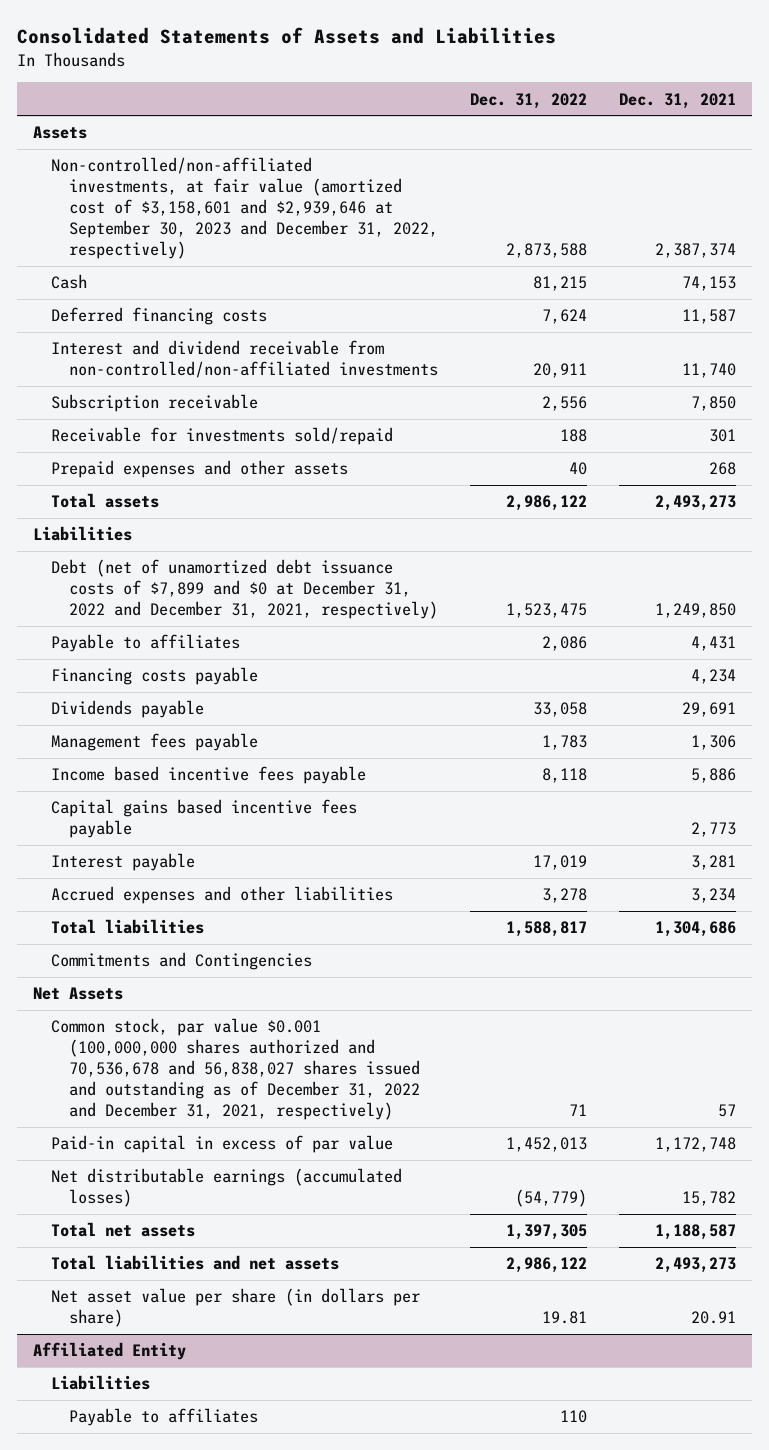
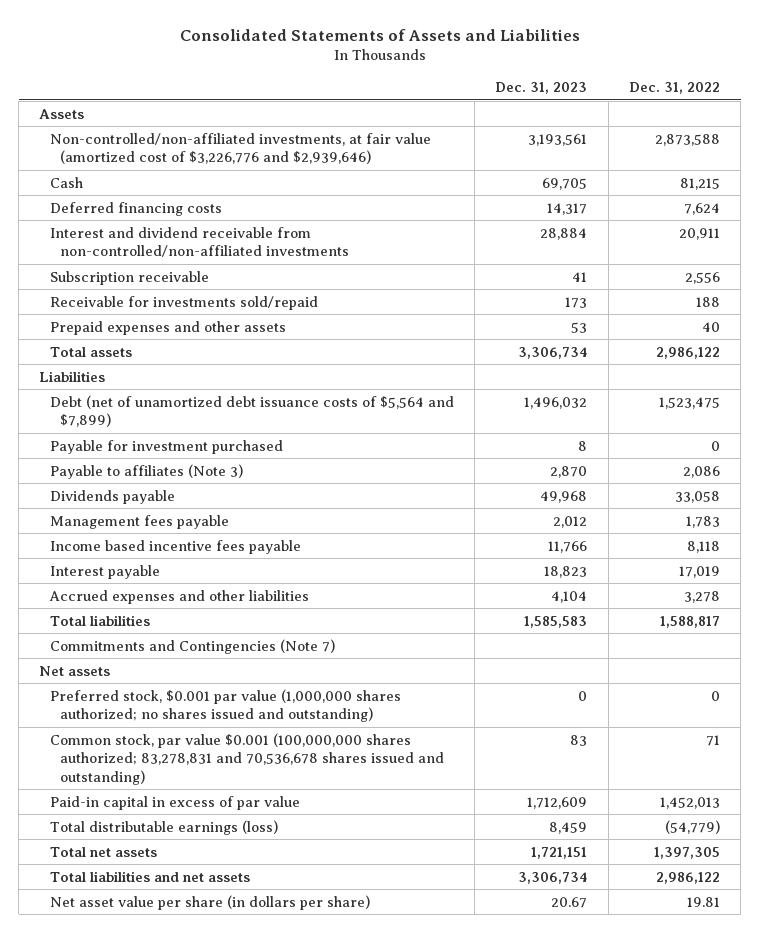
[618,92,736,109] Dec. 31, 2021 -> none
none -> [495,82,588,95] Dec. 31, 2023
[51,157,439,259] Non-controlled/non-affiliated investments, at fair value (amortized cost of $3,158,601 and $2,939,646 at September 30, 2023 and December 31, 2022, respectively) -> [49,132,431,165] Non-controlled/non-affiliated investments, at fair value (amortized cost of $3,226,776 and $2,939,646)
[51,667,259,686] Financing costs payable -> none
[51,559,439,620] Debt (net of unamortized debt issuance costs of $7,899 and $0 at December 31, 2022 and December 31, 2021, respectively) -> [49,394,454,428] Debt (net of unamortized debt issuance costs of $5,564 and $7,899)
none -> [49,439,283,454] Payable for investment purchased
[51,634,241,653] Payable to affiliates -> [49,463,243,479] Payable to affiliates (Note 3)
[51,799,358,839] Capital gains based incentive fees payable -> none
[51,952,313,971] Commitments and Contingencies -> [49,638,335,654] Commitments and Contingencies (Note 7)
[33,987,124,1001] Net Assets -> [39,665,111,676] Net assets
none -> [49,688,401,723] Preferred stock, $0.001 par value (1,000,000 shares authorized; no shares issued and outstanding)
[51,1018,421,1120] Common stock, par value $0.001 (100,000,000 shares authorized and 70,536,678 and 56,838,027 shares issued and outstanding as of December 31, 2022 and December 31, 2021, respectively) -> [49,732,445,785] Common stock, par value $0.001 (100,000,000 shares authorized; 83,278,831 and 70,536,678 shares issued and outstanding)
[51,1168,403,1208] Net distributable earnings (accumulated losses) -> [49,819,278,835] Total distributable earnings (loss)
[33,1342,187,1361] Affiliated Entity -> none
[51,1375,151,1391] Liabilities -> none
[69,1408,259,1427] Payable to affiliates -> none

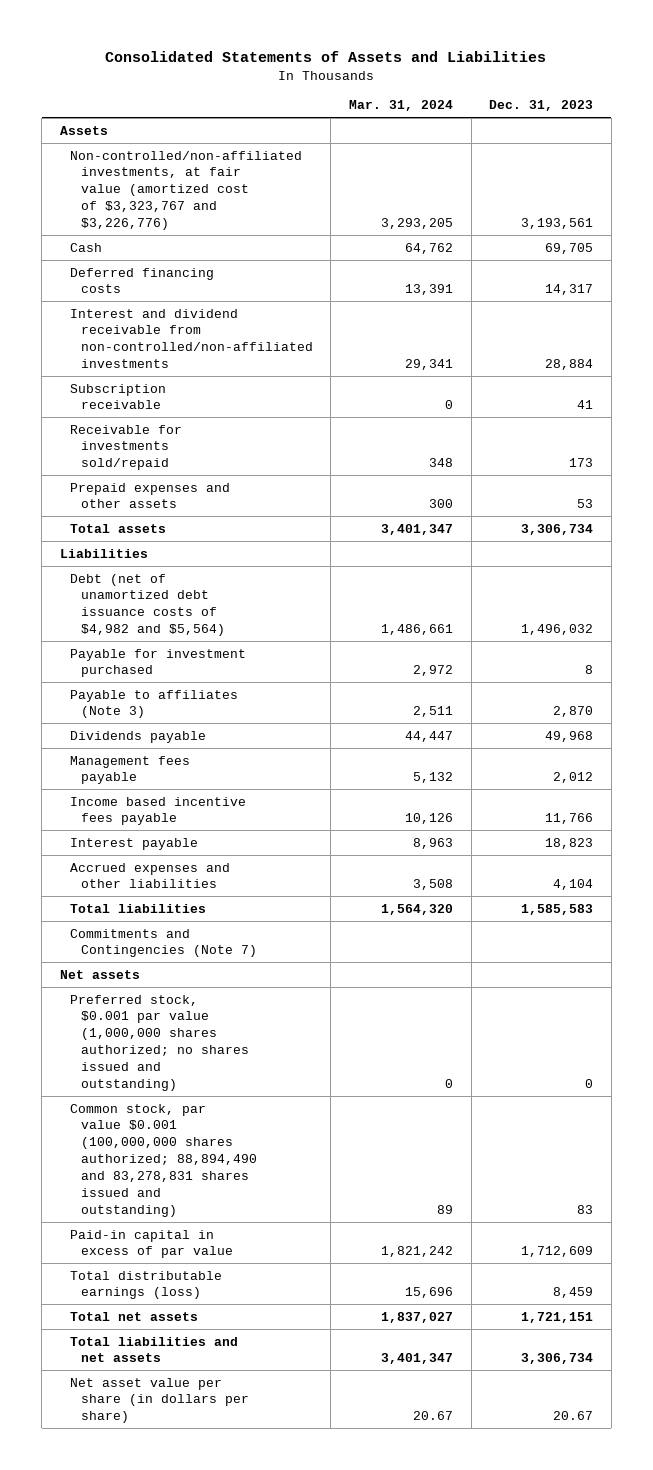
[628,82,720,95] Dec. 31, 2022 -> none
none -> [349,100,454,112] Mar. 31, 2024
[49,132,431,165] Non-controlled/non-affiliated investments, at fair value (amortized cost of $3,226,776 and $2,939,646) -> [70,150,303,231] Non-controlled/non-affiliated investments, at fair value (amortized cost of $3,323,767 and $3,226,776)
[49,394,454,428] Debt (net of unamortized debt issuance costs of $5,564 and $7,899) -> [70,573,225,637] Debt (net of unamortized debt issuance costs of $4,982 and $5,564)
[49,732,445,785] Common stock, par value $0.001 (100,000,000 shares authorized; 83,278,831 and 70,536,678 shares issued and outstanding) -> [70,1103,257,1217] Common stock, par value $0.001 (100,000,000 shares authorized; 88,894,490 and 83,278,831 shares issued and outstanding)

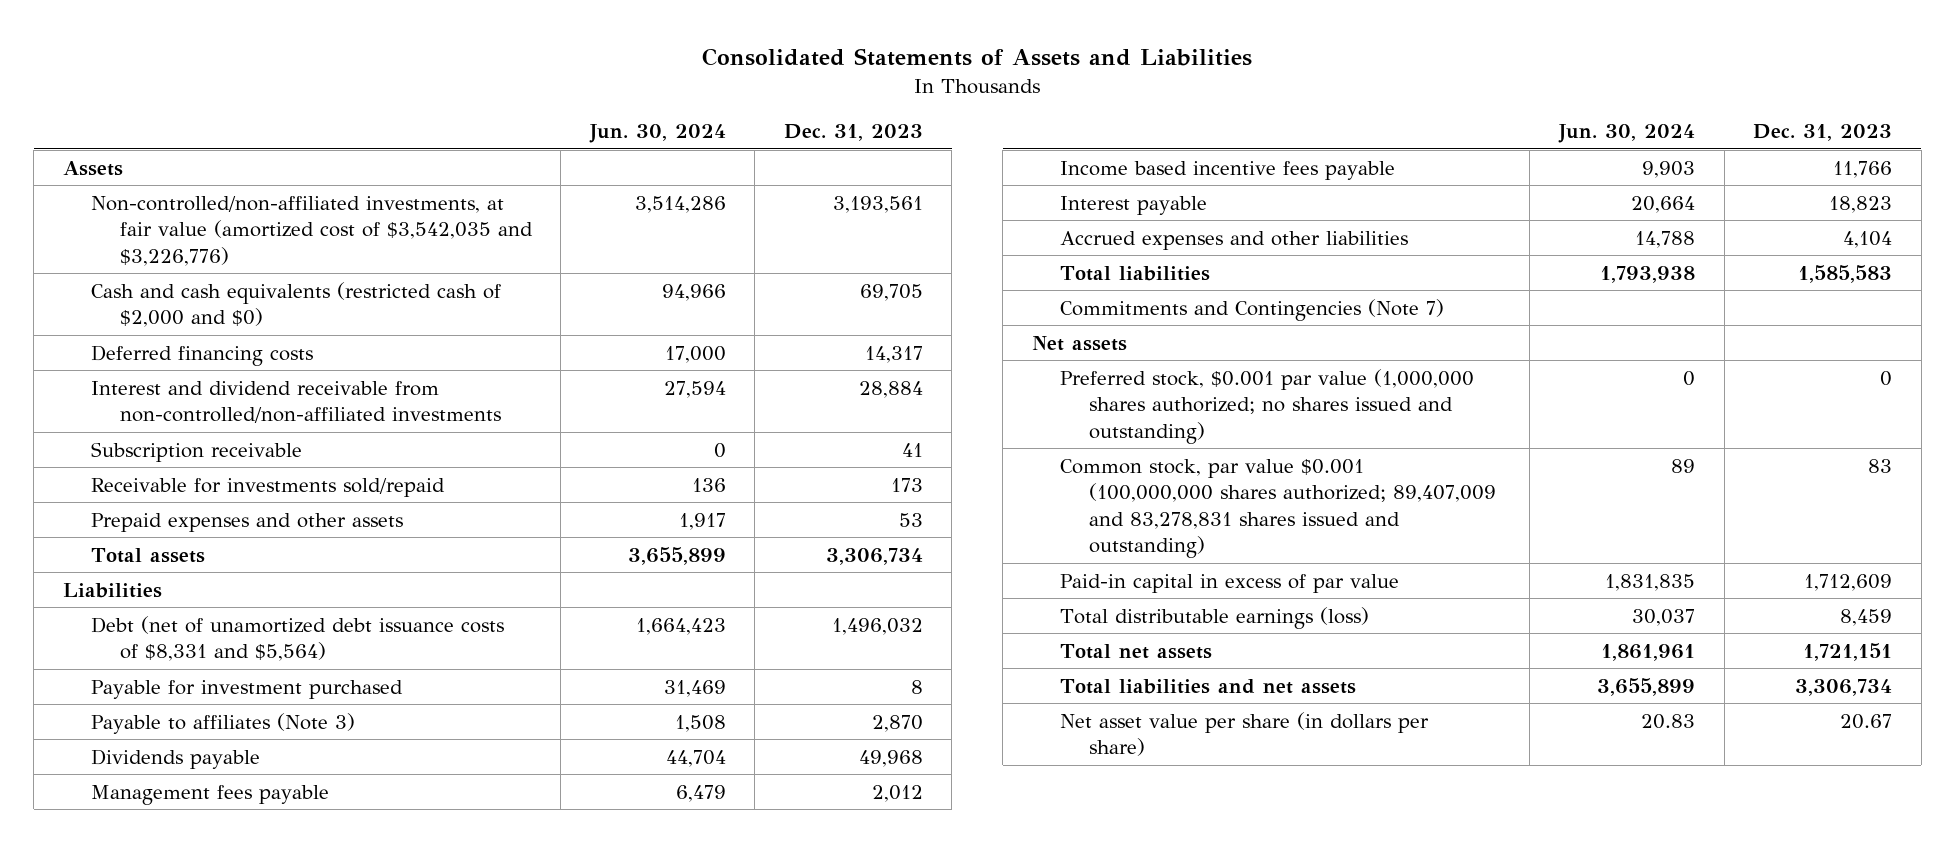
[349,100,454,112] Mar. 31, 2024 -> none
none -> [588,124,726,144] Jun. 30, 2024
[70,150,303,231] Non-controlled/non-affiliated investments, at fair value (amortized cost of $3,323,767 and $3,226,776) -> [91,195,533,266] Non-controlled/non-affiliated investments, at fair value (amortized cost of $3,542,035 and $3,226,776)
[70,242,103,252] Cash -> [91,281,502,328] Cash and cash equivalents (restricted cash of $2,000 and $0)
[70,573,225,637] Debt (net of unamortized debt issuance costs of $4,982 and $5,564) -> [91,615,505,662] Debt (net of unamortized debt issuance costs of $8,331 and $5,564)
[70,1103,257,1217] Common stock, par value $0.001 (100,000,000 shares authorized; 88,894,490 and 83,278,831 shares issued and outstanding) -> [1060,458,1496,559] Common stock, par value $0.001 (100,000,000 shares authorized; 89,407,009 and 83,278,831 shares issued and outstanding)

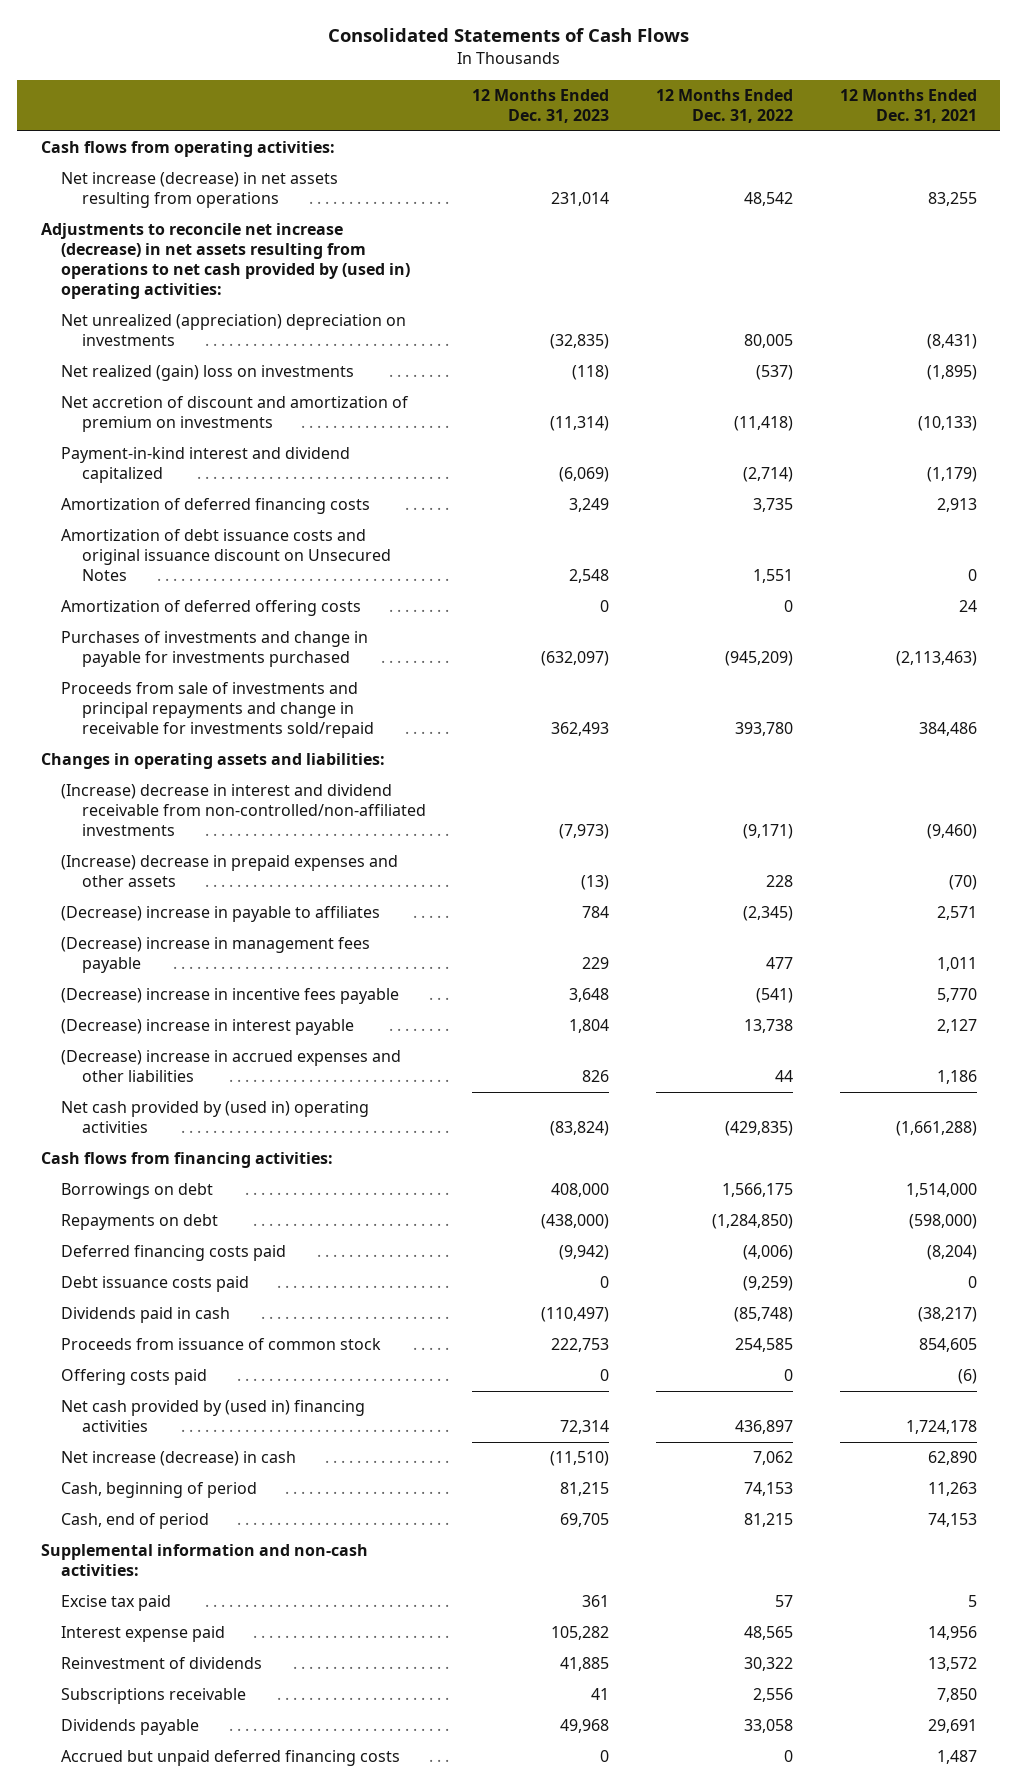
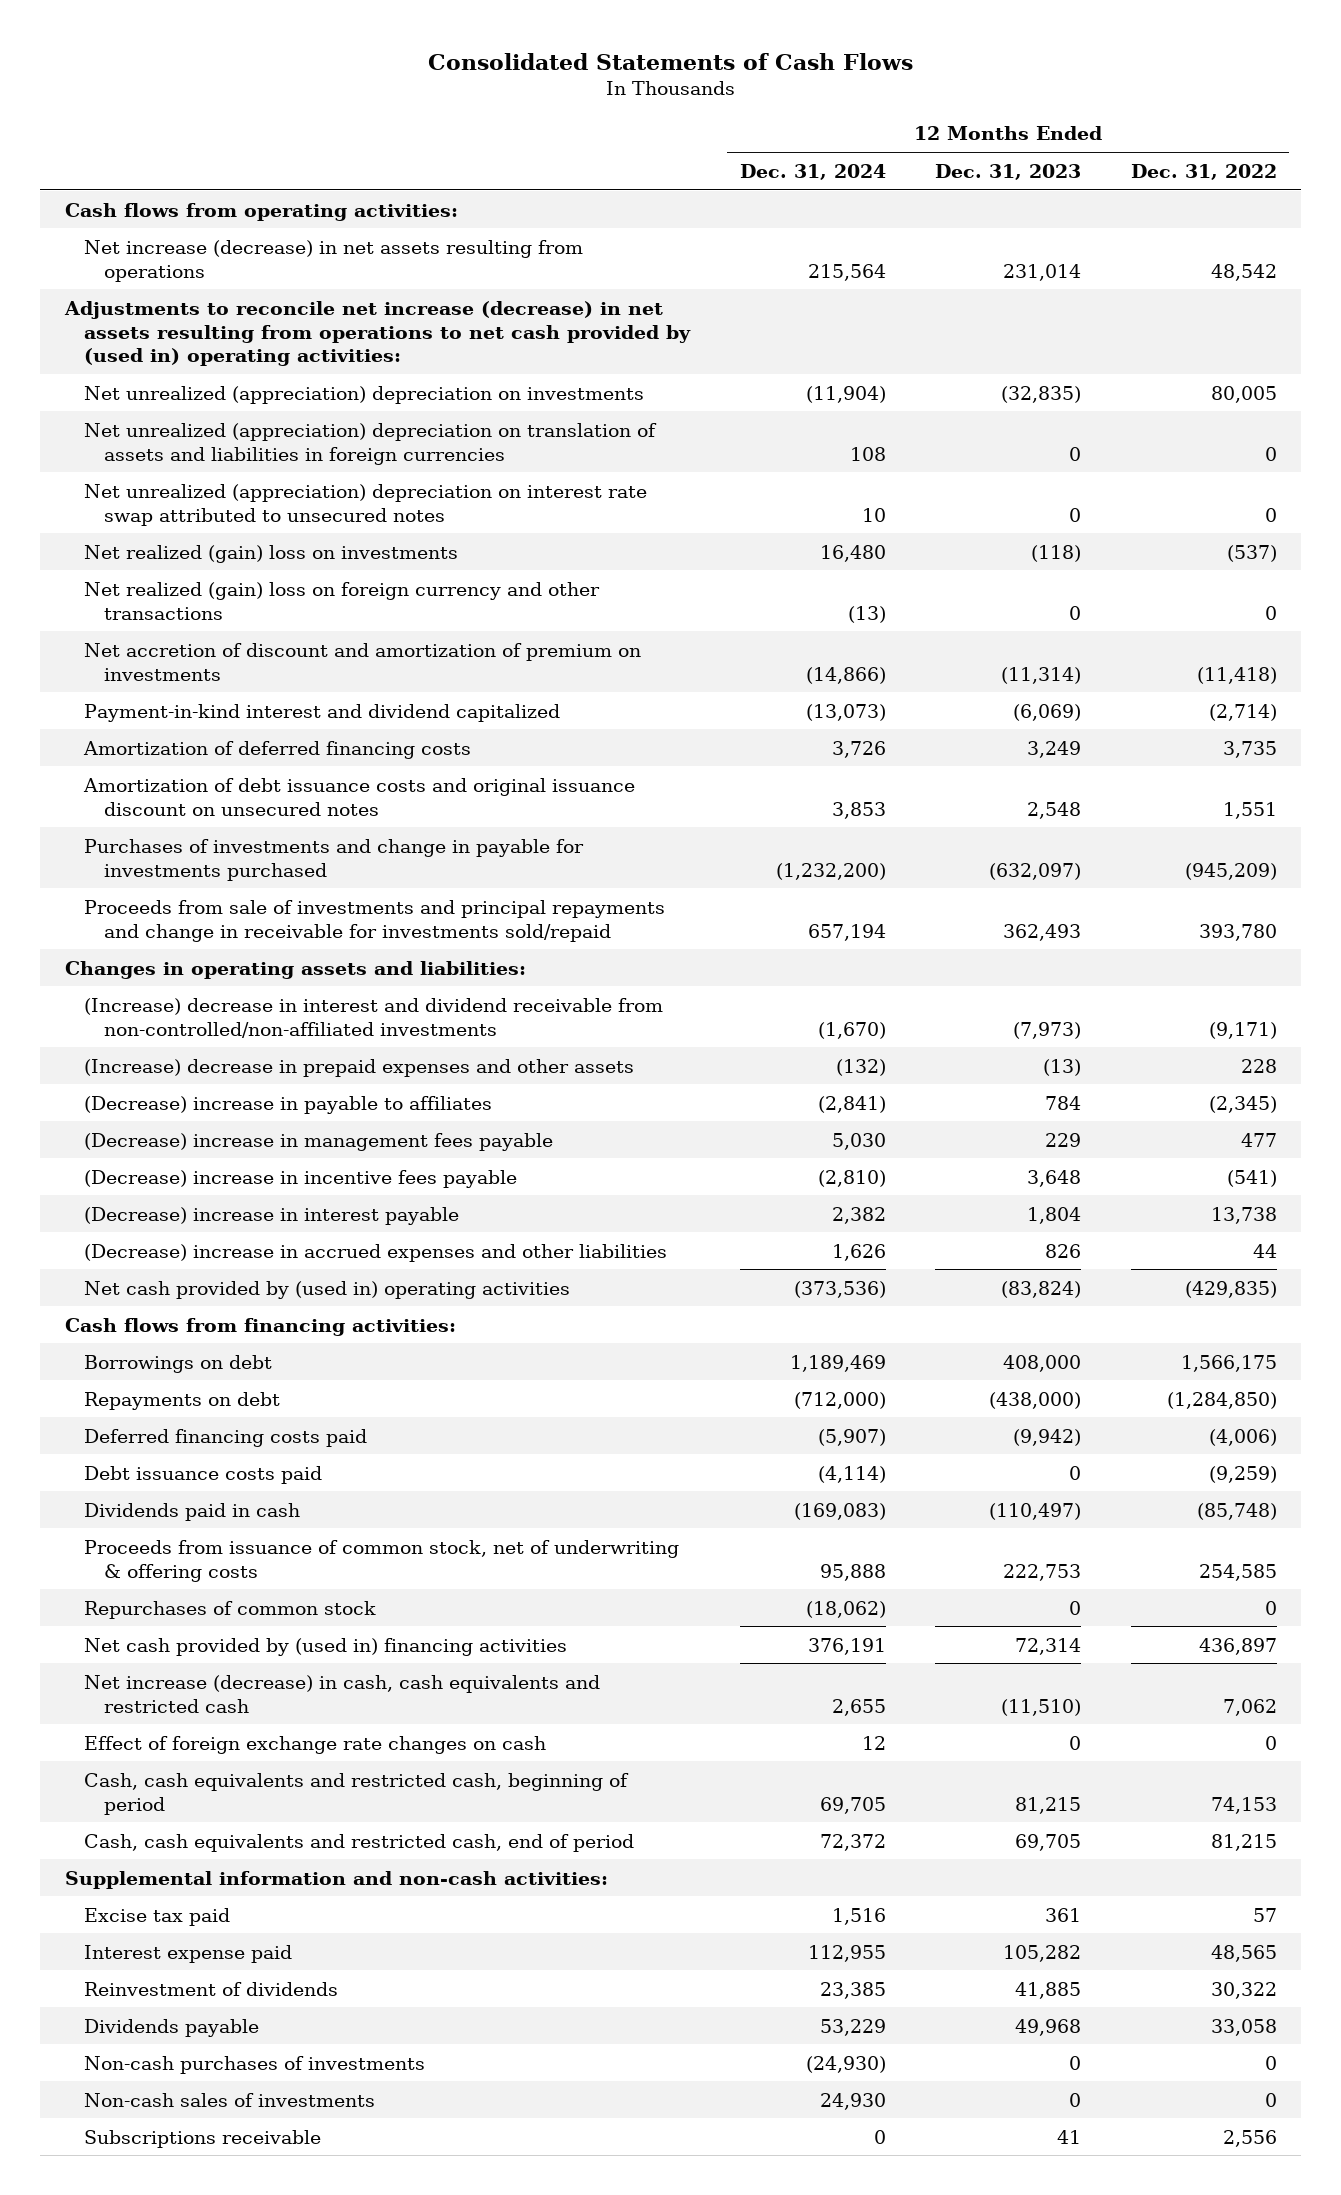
[839,89,977,123] 12 Months Ended Dec. 31, 2021 -> none
none -> [739,163,886,180] Dec. 31, 2024
none -> [84,422,658,465] Net unrealized (appreciation) depreciation on translation of assets and liabilities in foreign currencies
none -> [84,483,648,526] Net unrealized (appreciation) depreciation on interest rate swap attributed to unsecured notes
none -> [84,581,601,620] Net realized (gain) loss on foreign currency and other transactions
[61,600,362,617] Amortization of deferred offering costs -> none
[61,529,391,582] Amortization of debt issuance costs and original issuance discount on Unsecured Notes -> [83,777,636,816] Amortization of debt issuance costs and original issuance discount on unsecured notes
[61,1369,208,1386] Offering costs paid -> none
[61,1338,382,1351] Proceeds from issuance of common stock -> [84,1539,680,1582] Proceeds from issuance of common stock, net of underwriting & offering costs
none -> [84,1600,377,1619] Repurchases of common stock
[61,1451,297,1467] Net increase (decrease) in cash -> [84,1674,601,1713] Net increase (decrease) in cash, cash equivalents and restricted cash
none -> [84,1735,547,1754] Effect of foreign exchange rate changes on cash
[61,1482,258,1499] Cash, beginning of period -> [84,1772,630,1815] Cash, cash equivalents and restricted cash, beginning of period
[61,1513,210,1530] Cash, end of period -> [84,1833,635,1852] Cash, cash equivalents and restricted cash, end of period
[61,1750,401,1767] Accrued but unpaid deferred financing costs -> none
none -> [84,2055,426,2074] Non-cash purchases of investments
none -> [84,2092,376,2107] Non-cash sales of investments
[61,1688,247,1705] Subscriptions receivable -> [84,2129,322,2148] Subscriptions receivable

